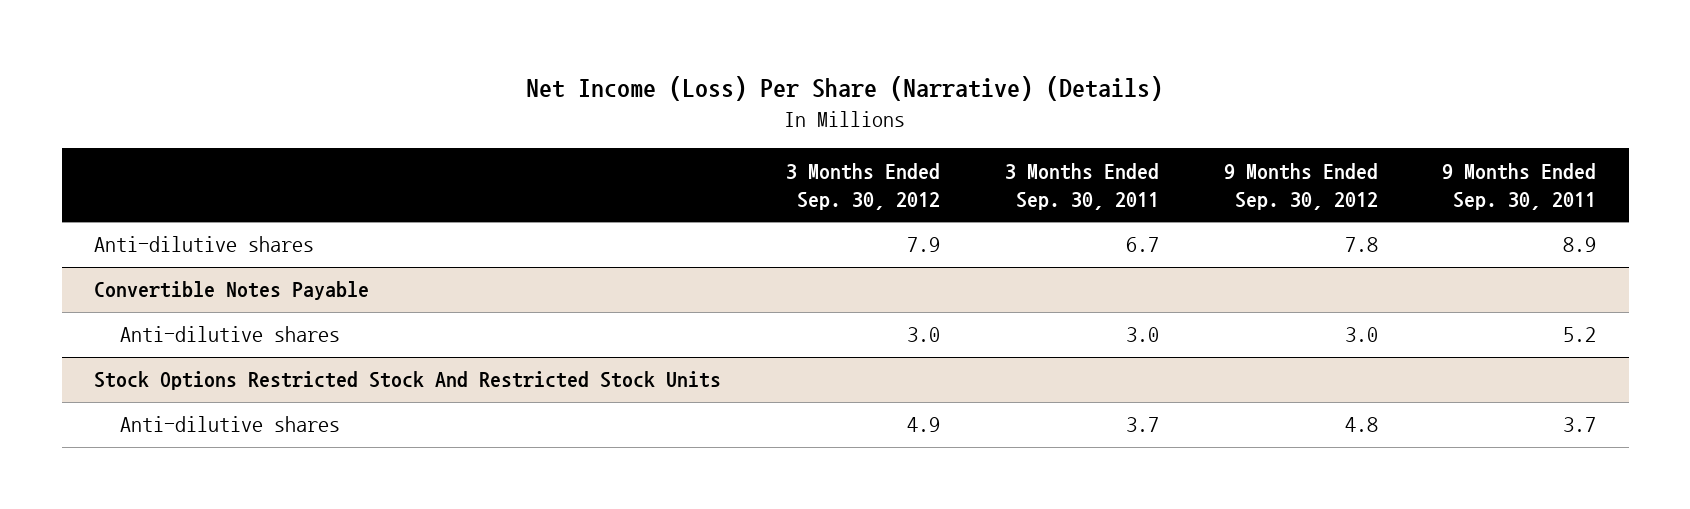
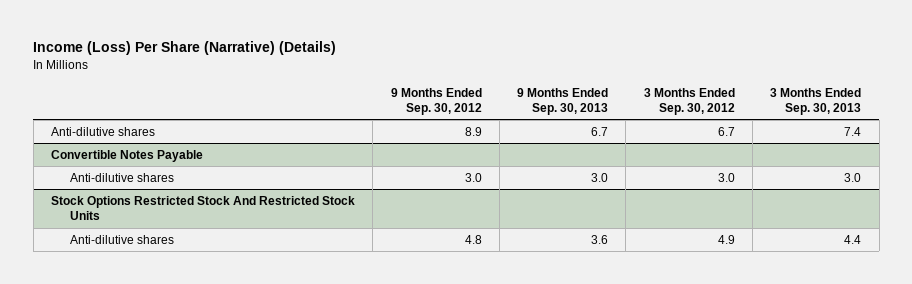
[526,76,1164,102] Net Income (Loss) Per Share (Narrative) (Details) -> [33,41,337,56] Income (Loss) Per Share (Narrative) (Details)
[1004,162,1159,211] 3 Months Ended Sep. 30, 2011 -> none
[1442,162,1597,211] 9 Months Ended Sep. 30, 2011 -> none
none -> [517,87,609,116] 9 Months Ended Sep. 30, 2013
none -> [770,87,862,116] 3 Months Ended Sep. 30, 2013
[906,237,940,253] 7.9 -> [717,126,735,136] 6.7
[1344,237,1378,253] 7.8 -> [464,126,482,136] 8.9

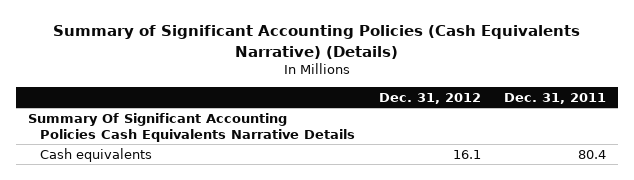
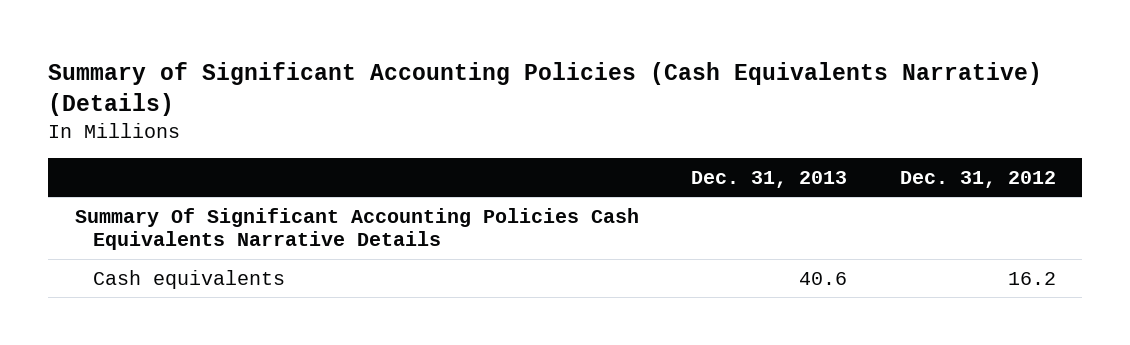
[504,93,607,105] Dec. 31, 2011 -> none
none -> [691,171,848,189] Dec. 31, 2013
[452,149,481,159] 16.1 -> [1007,271,1056,285] 16.2

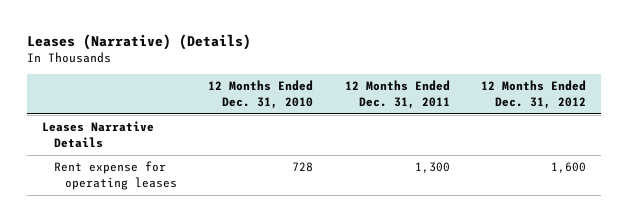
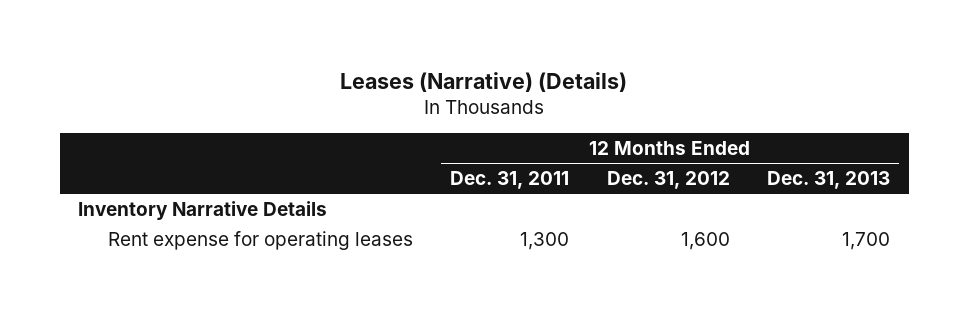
[208,80,314,109] 12 Months Ended Dec. 31, 2010 -> none
none -> [767,171,891,190] Dec. 31, 2013
[42,121,155,148] Leases Narrative Details -> [78,200,328,220] Inventory Narrative Details

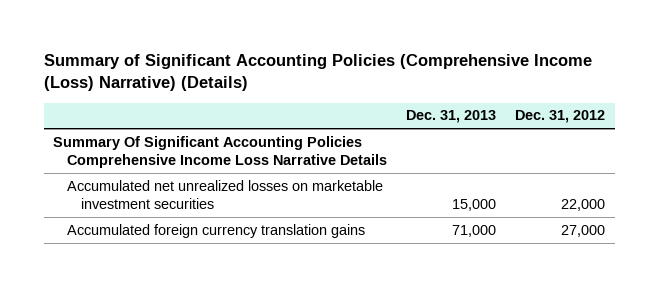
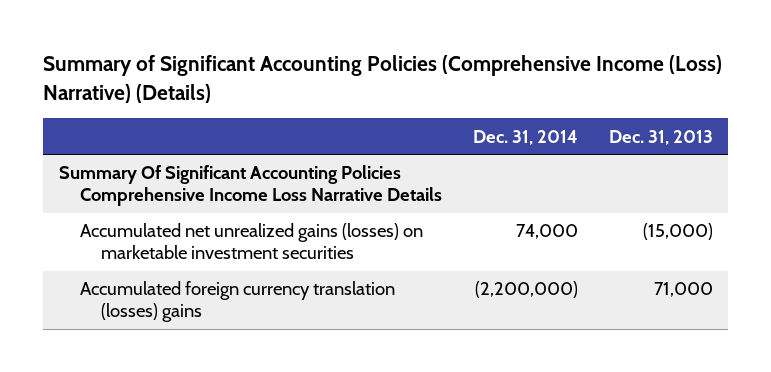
[515,110,606,124] Dec. 31, 2012 -> none
none -> [472,129,578,145] Dec. 31, 2014
[67,179,384,210] Accumulated net unrealized losses on marketable investment securities -> [79,223,423,260] Accumulated net unrealized gains (losses) on marketable investment securities
[452,199,497,212] 15,000 -> [642,223,713,241] (15,000)
[67,223,366,238] Accumulated foreign currency translation gains -> [79,281,395,323] Accumulated foreign currency translation (losses) gains

